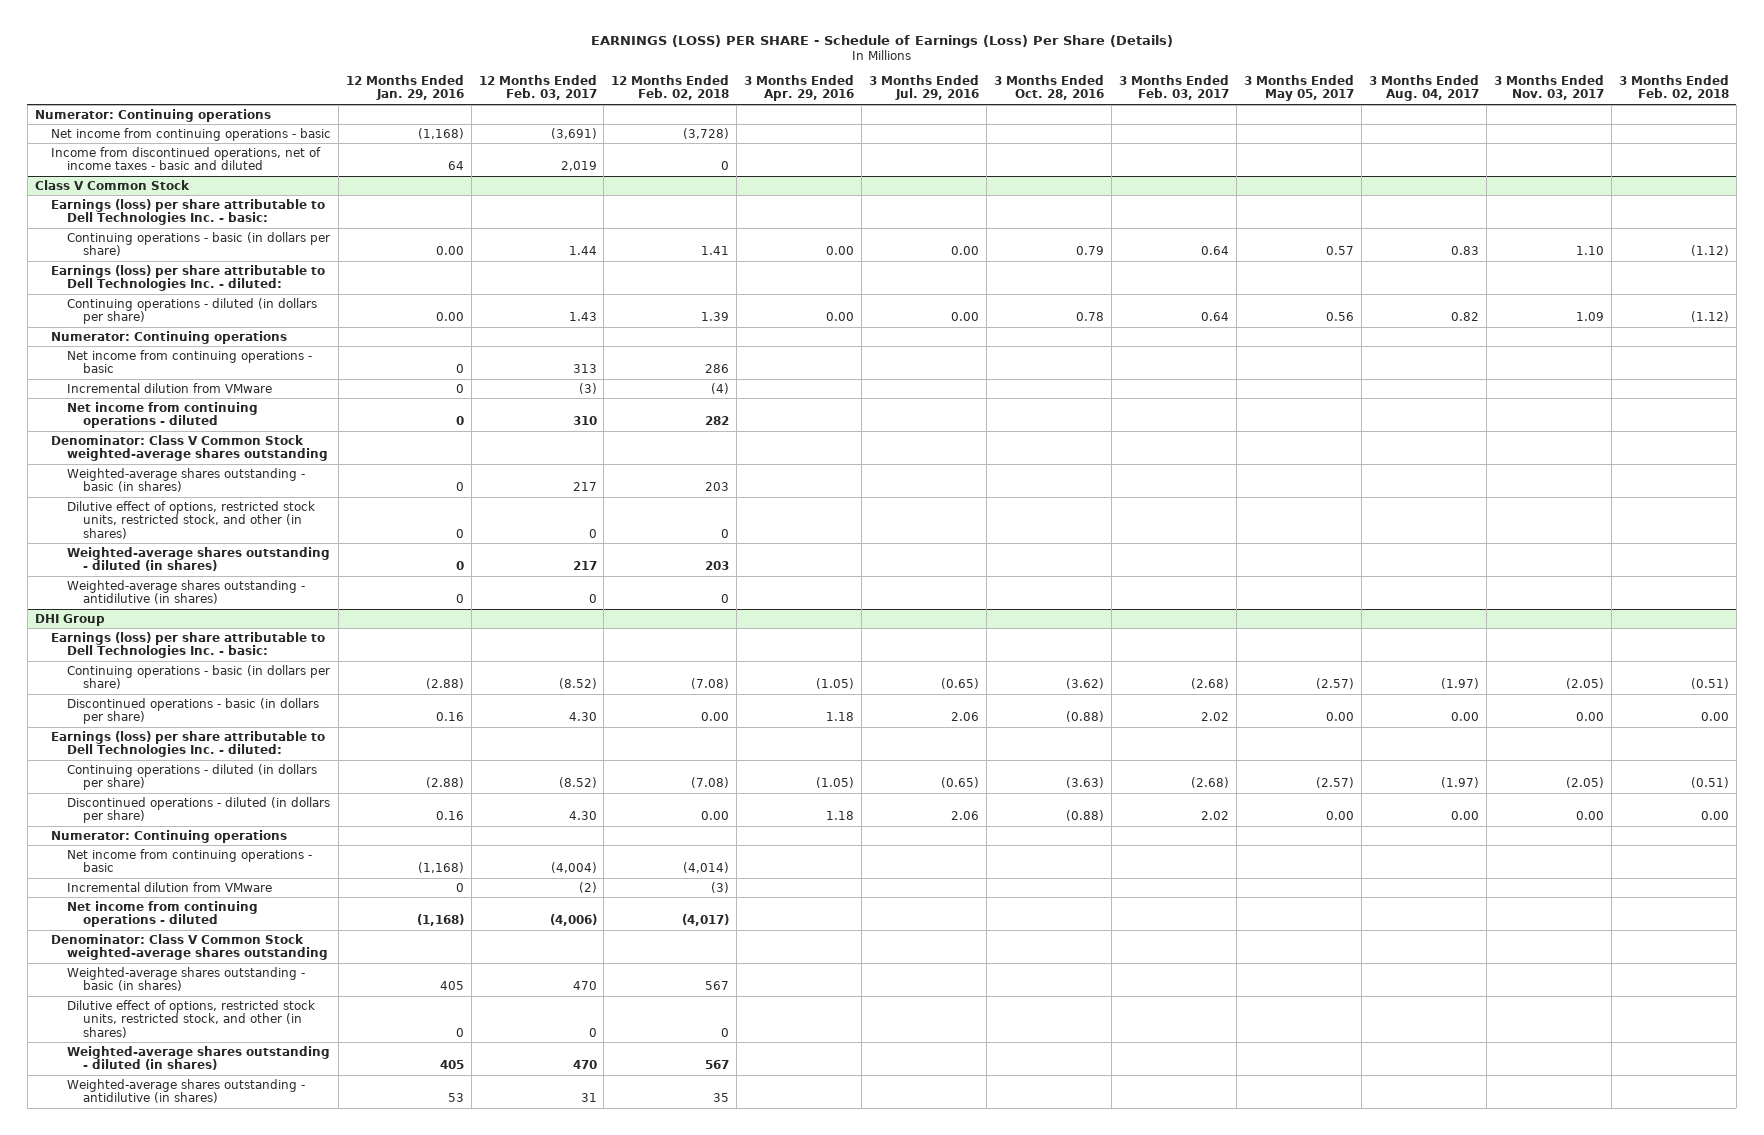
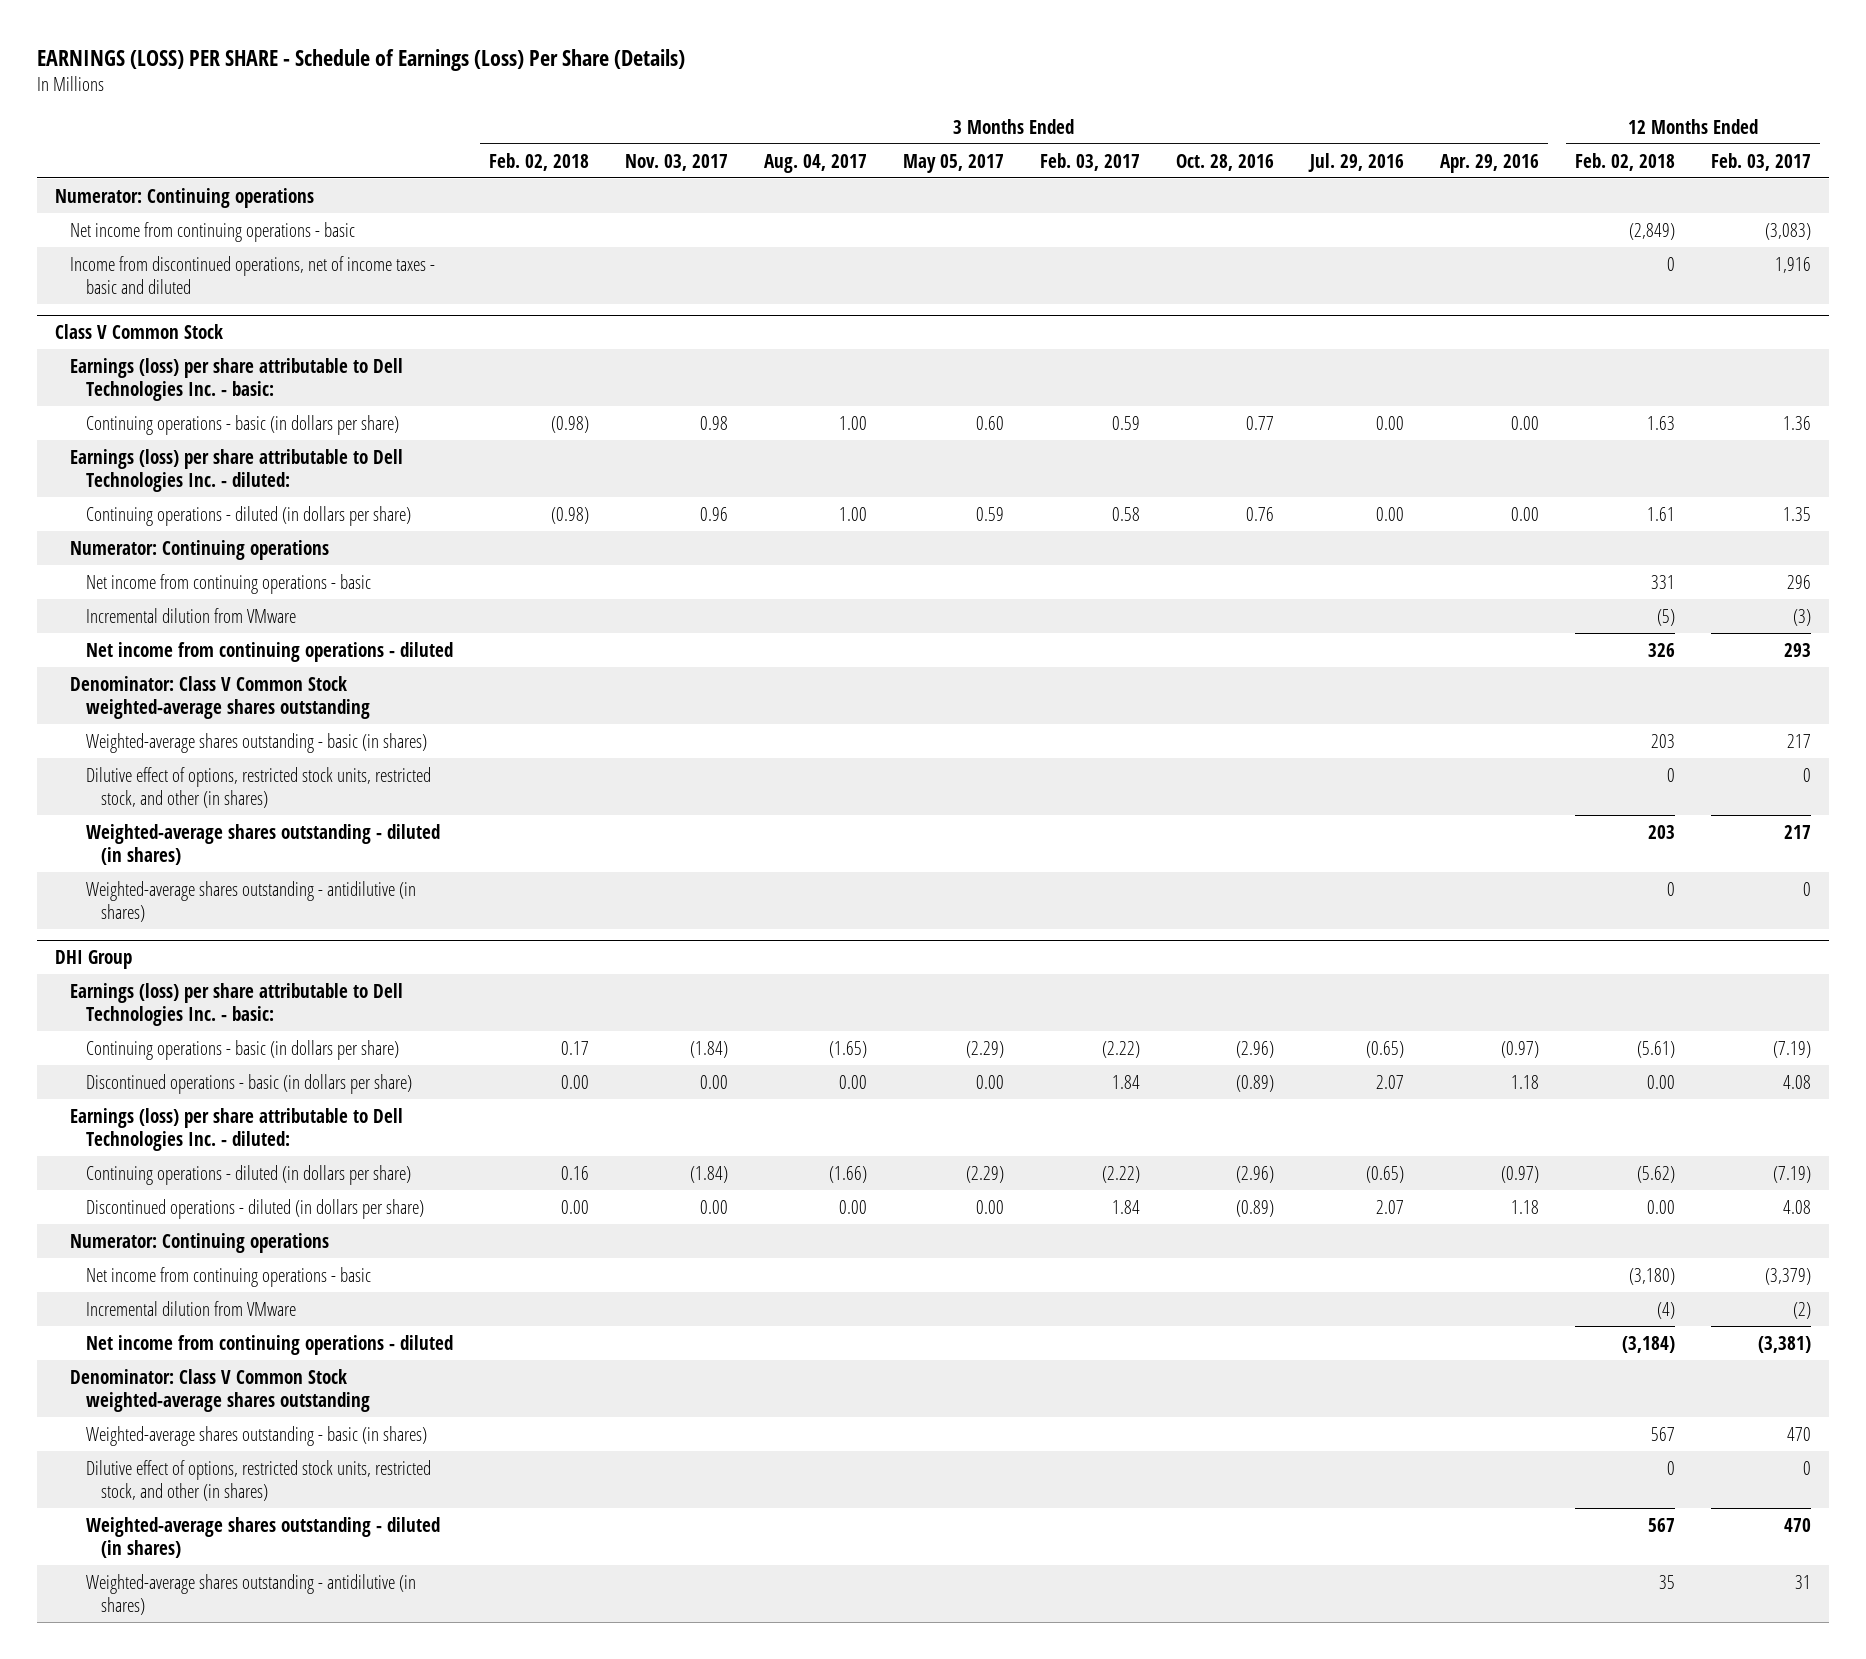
[345,74,464,101] 12 Months Ended Jan. 29, 2016 -> none
[550,127,597,139] (3,691) -> [1765,222,1812,240] (3,083)
[683,127,730,139] (3,728) -> [1629,222,1676,240] (2,849)
[560,161,597,172] 2,019 -> [1775,256,1812,273] 1,916
[568,246,597,256] 1.44 -> [1783,415,1812,430] 1.36
[701,246,730,256] 1.41 -> [1647,415,1676,430] 1.63
[1076,246,1105,256] 0.79 -> [1245,415,1274,430] 0.77
[1201,246,1230,256] 0.64 -> [1111,415,1140,430] 0.59
[1326,246,1355,256] 0.57 -> [975,415,1004,430] 0.60
[1451,246,1480,256] 0.83 -> [838,415,867,430] 1.00
[1575,246,1604,256] 1.10 -> [699,415,728,430] 0.98
[1690,245,1729,257] (1.12) -> [550,415,589,433] (0.98)
[568,312,597,322] 1.43 -> [1783,506,1812,521] 1.35
[701,312,730,322] 1.39 -> [1647,506,1676,521] 1.61
[1076,312,1105,322] 0.78 -> [1245,506,1274,521] 0.76
[1201,312,1230,322] 0.64 -> [1111,506,1140,521] 0.58
[1326,312,1355,322] 0.56 -> [975,506,1004,521] 0.59
[1451,312,1480,322] 0.82 -> [838,506,867,521] 1.00
[1575,312,1604,322] 1.09 -> [699,506,728,521] 0.96
[1690,311,1729,323] (1.12) -> [550,506,589,524] (0.98)
[572,364,597,374] 313 -> [1787,574,1812,589] 296
[705,364,730,374] 286 -> [1651,574,1676,589] 331
[711,382,730,394] (4) -> [1657,608,1676,626] (5)
[572,416,597,426] 310 -> [1784,642,1812,657] 293
[705,416,730,426] 282 -> [1648,642,1676,657] 326
[558,678,597,690] (8.52) -> [1773,1040,1812,1058] (7.19)
[691,678,730,690] (7.08) -> [1637,1040,1676,1058] (5.61)
[816,678,855,690] (1.05) -> [1501,1040,1540,1058] (0.97)
[1066,678,1105,690] (3.62) -> [1235,1040,1274,1058] (2.96)
[1191,678,1230,690] (2.68) -> [1101,1040,1140,1058] (2.22)
[1316,678,1355,690] (2.57) -> [965,1040,1004,1058] (2.29)
[1441,678,1480,690] (1.97) -> [828,1040,867,1058] (1.65)
[1565,678,1604,690] (2.05) -> [689,1040,728,1058] (1.84)
[1690,678,1729,690] (0.51) -> [560,1040,589,1055] 0.17
[568,712,597,722] 4.30 -> [1783,1074,1812,1089] 4.08
[951,712,980,722] 2.06 -> [1376,1074,1405,1089] 2.07
[1066,711,1105,723] (0.88) -> [1235,1074,1274,1092] (0.89)
[1201,712,1230,722] 2.02 -> [1111,1074,1140,1089] 1.84
[558,777,597,789] (8.52) -> [1773,1165,1812,1183] (7.19)
[691,777,730,789] (7.08) -> [1637,1165,1676,1183] (5.62)
[816,777,855,789] (1.05) -> [1501,1165,1540,1183] (0.97)
[1066,777,1105,789] (3.63) -> [1235,1165,1274,1183] (2.96)
[1191,777,1230,789] (2.68) -> [1101,1165,1140,1183] (2.22)
[1316,777,1355,789] (2.57) -> [965,1165,1004,1183] (2.29)
[1441,777,1480,789] (1.97) -> [828,1165,867,1183] (1.66)
[1565,777,1604,789] (2.05) -> [689,1165,728,1183] (1.84)
[1690,777,1729,789] (0.51) -> [560,1165,589,1180] 0.16
[568,811,597,821] 4.30 -> [1783,1199,1812,1214] 4.08
[951,811,980,821] 2.06 -> [1376,1199,1405,1214] 2.07
[1066,810,1105,822] (0.88) -> [1235,1199,1274,1217] (0.89)
[1201,811,1230,821] 2.02 -> [1111,1199,1140,1214] 1.84
[550,862,597,874] (4,004) -> [1765,1267,1812,1285] (3,379)
[683,862,730,874] (4,014) -> [1629,1267,1676,1285] (3,180)
[711,881,730,893] (3) -> [1657,1301,1676,1319] (4)
[549,914,597,927] (4,006) -> [1758,1335,1812,1353] (3,381)
[682,914,730,927] (4,017) -> [1622,1335,1676,1353] (3,184)

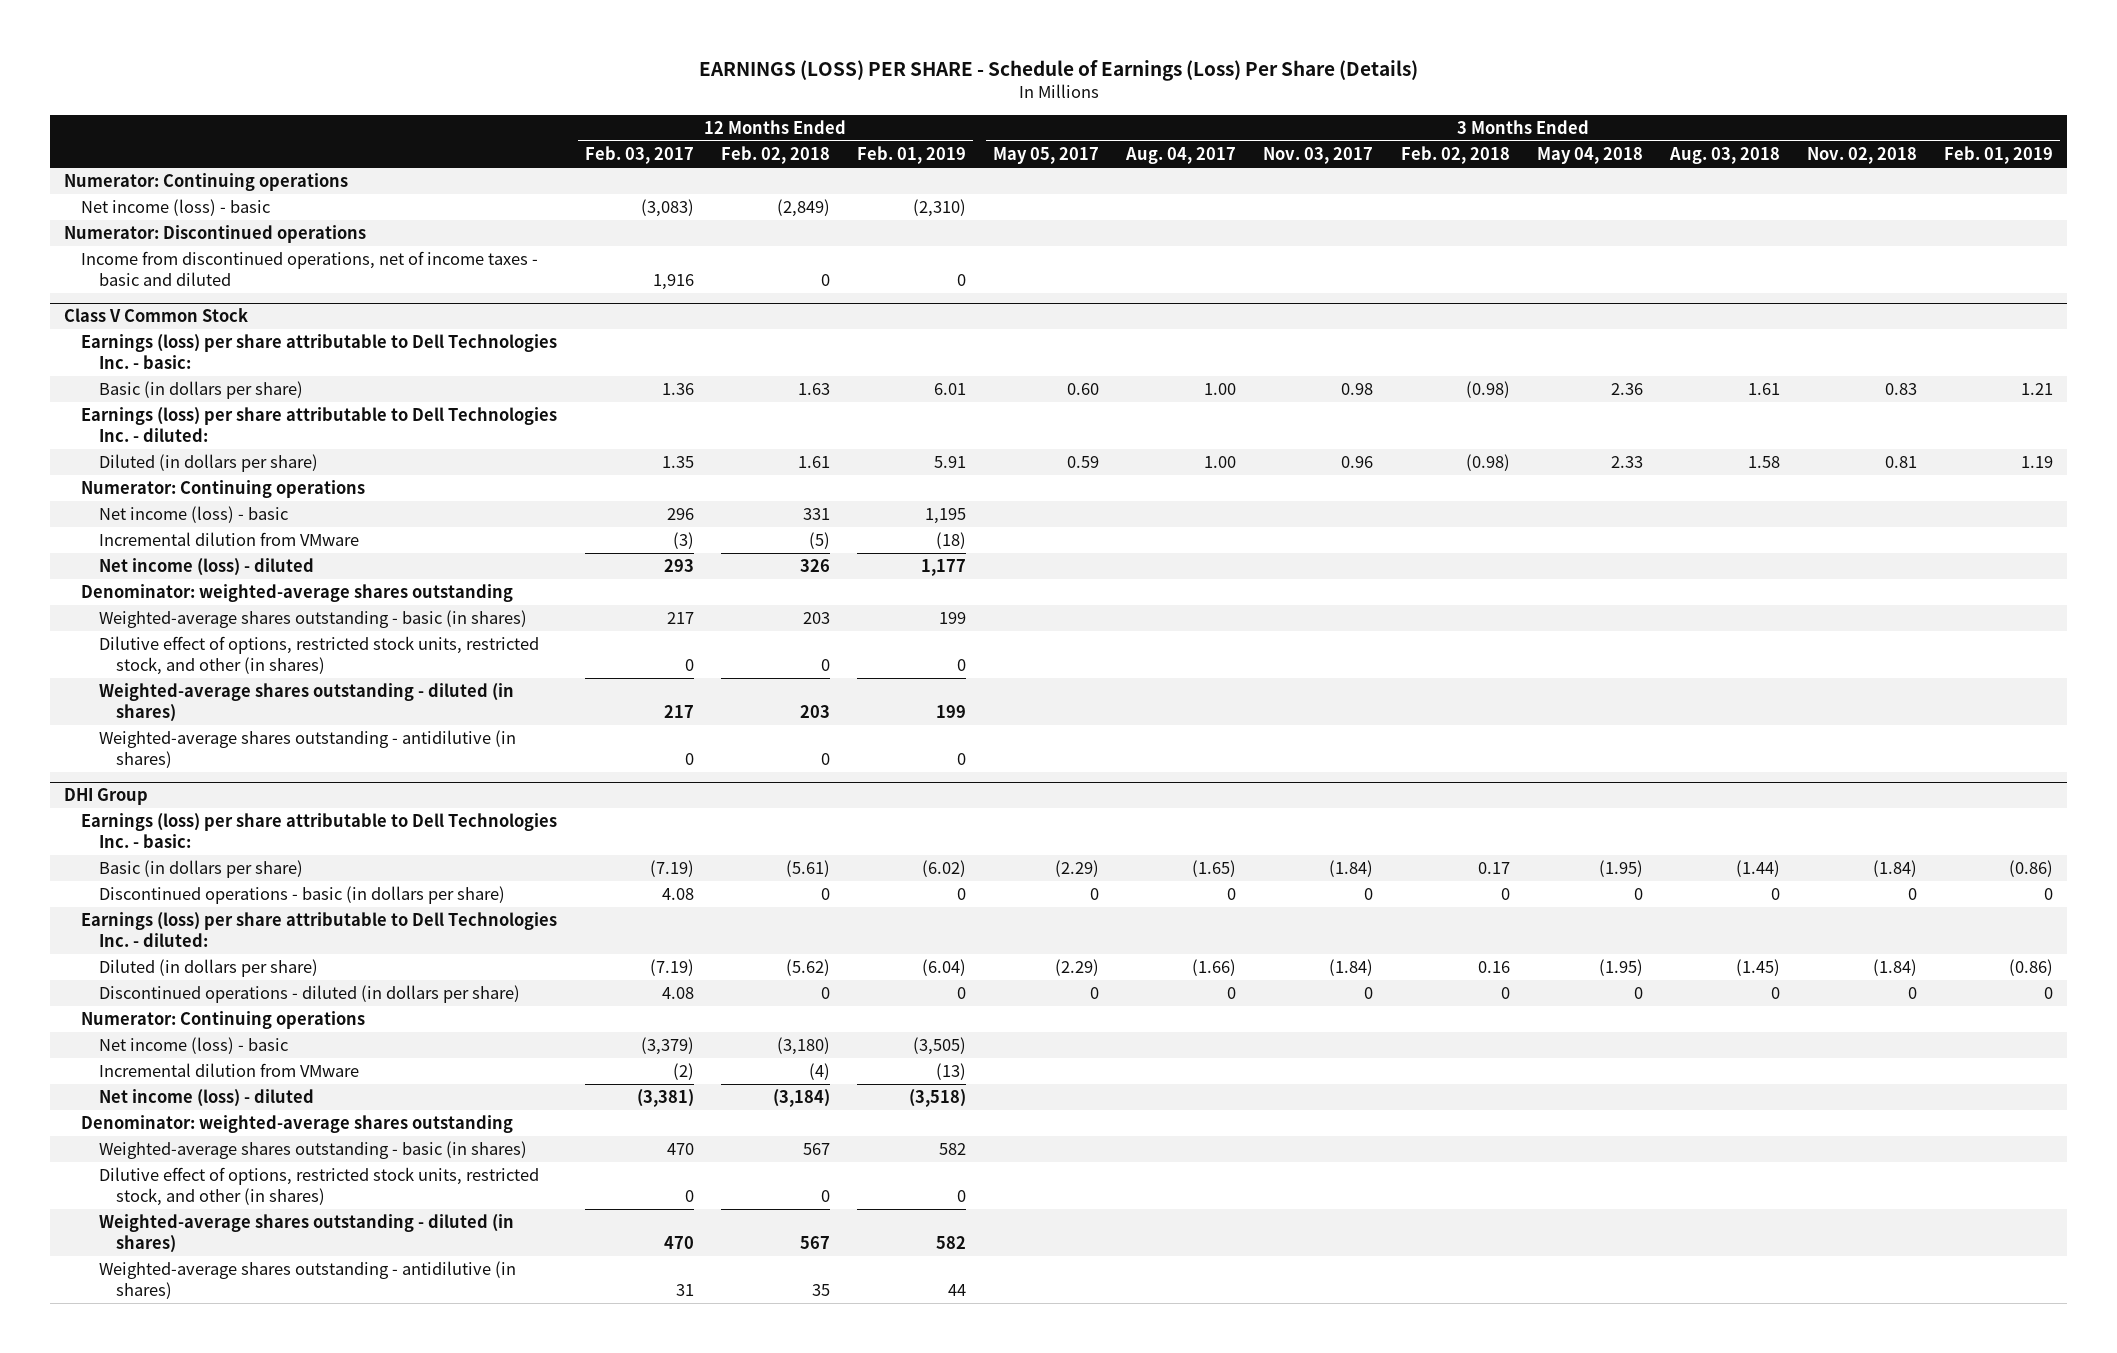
[1039,152,1140,171] Feb. 03, 2017 -> none
[1175,153,1274,171] Oct. 28, 2016 -> none
[1308,152,1405,172] Jul. 29, 2016 -> none
[1440,153,1540,173] Apr. 29, 2016 -> none
none -> [856,146,966,165] Feb. 01, 2019
none -> [1536,147,1643,165] May 04, 2018
none -> [1668,147,1780,165] Aug. 03, 2018
none -> [1807,147,1918,165] Nov. 02, 2018
none -> [1944,146,2054,165] Feb. 01, 2019
[70,221,356,242] Net income from continuing operations - basic -> [81,199,271,217] Net income (loss) - basic
none -> [64,225,367,244] Numerator: Discontinued operations
[85,414,399,435] Continuing operations - basic (in dollars per share) -> [98,381,303,400] Basic (in dollars per share)
[85,505,411,526] Continuing operations - diluted (in dollars per share) -> [98,454,318,473] Diluted (in dollars per share)
[85,573,371,594] Net income from continuing operations - basic -> [98,506,288,524] Net income (loss) - basic
[85,641,453,662] Net income from continuing operations - diluted -> [98,558,314,577] Net income (loss) - diluted
[70,675,370,719] Denominator: Class V Common Stock weighted-average shares outstanding -> [81,584,514,603] Denominator: weighted-average shares outstanding
[85,1039,399,1060] Continuing operations - basic (in dollars per share) -> [98,860,303,879] Basic (in dollars per share)
[560,1074,589,1089] 0.00 -> [1500,888,1510,901] 0
[699,1074,728,1089] 0.00 -> [1364,888,1374,901] 0
[838,1074,867,1089] 0.00 -> [1227,888,1237,901] 0
[975,1074,1004,1089] 0.00 -> [1090,888,1100,901] 0
[1647,1074,1676,1089] 0.00 -> [820,888,830,901] 0
[85,1164,411,1185] Continuing operations - diluted (in dollars per share) -> [98,959,318,978] Diluted (in dollars per share)
[560,1199,589,1214] 0.00 -> [1500,987,1510,1000] 0
[699,1199,728,1214] 0.00 -> [1364,987,1374,1000] 0
[838,1199,867,1214] 0.00 -> [1227,987,1237,1000] 0
[975,1199,1004,1214] 0.00 -> [1090,987,1100,1000] 0
[1647,1199,1676,1214] 0.00 -> [820,987,830,1000] 0
[85,1266,371,1287] Net income from continuing operations - basic -> [98,1037,288,1055] Net income (loss) - basic
[85,1334,453,1355] Net income from continuing operations - diluted -> [98,1089,314,1108] Net income (loss) - diluted
[70,1368,370,1412] Denominator: Class V Common Stock weighted-average shares outstanding -> [81,1115,514,1134] Denominator: weighted-average shares outstanding

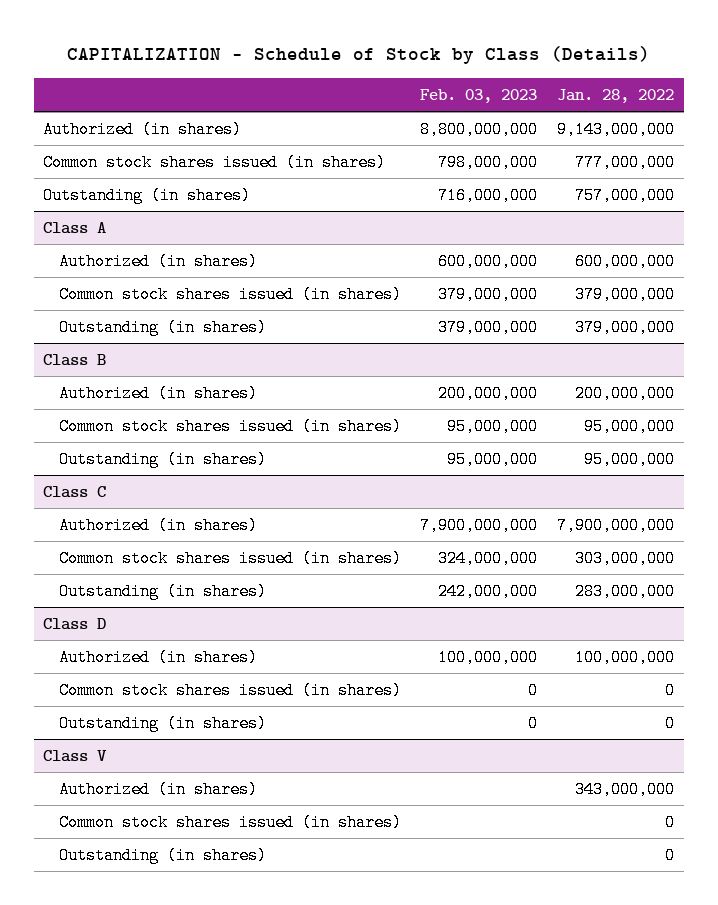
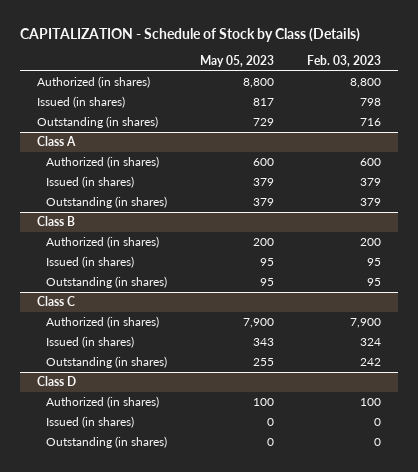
[557,88,675,103] Jan. 28, 2022 -> none
none -> [200,55,275,68] May 05, 2023
[420,121,539,139] 8,800,000,000 -> [350,78,382,89] 8,800
[43,154,387,172] Common stock shares issued (in shares) -> [36,96,125,109] Issued (in shares)
[438,154,539,172] 798,000,000 -> [360,98,382,107] 798
[438,187,539,205] 716,000,000 -> [360,118,382,127] 716
[438,253,539,271] 600,000,000 -> [360,158,382,167] 600
[58,286,402,304] Common stock shares issued (in shares) -> [46,176,135,189] Issued (in shares)
[438,286,539,304] 379,000,000 -> [360,178,382,187] 379
[438,319,539,337] 379,000,000 -> [360,198,382,207] 379
[438,385,539,403] 200,000,000 -> [360,238,382,247] 200
[58,418,402,436] Common stock shares issued (in shares) -> [46,256,135,269] Issued (in shares)
[447,418,539,436] 95,000,000 -> [367,258,382,267] 95
[447,451,539,469] 95,000,000 -> [367,278,382,287] 95
[420,517,539,535] 7,900,000,000 -> [350,318,382,329] 7,900
[58,550,402,568] Common stock shares issued (in shares) -> [46,336,135,349] Issued (in shares)
[438,550,539,568] 324,000,000 -> [360,338,382,347] 324
[438,583,539,601] 242,000,000 -> [360,358,382,367] 242
[438,649,539,667] 100,000,000 -> [360,398,382,407] 100
[58,682,402,700] Common stock shares issued (in shares) -> [46,416,135,429] Issued (in shares)
[43,750,108,763] Class V -> none
[58,781,258,799] Authorized (in shares) -> none
[58,814,402,832] Common stock shares issued (in shares) -> none
[58,847,267,865] Outstanding (in shares) -> none

